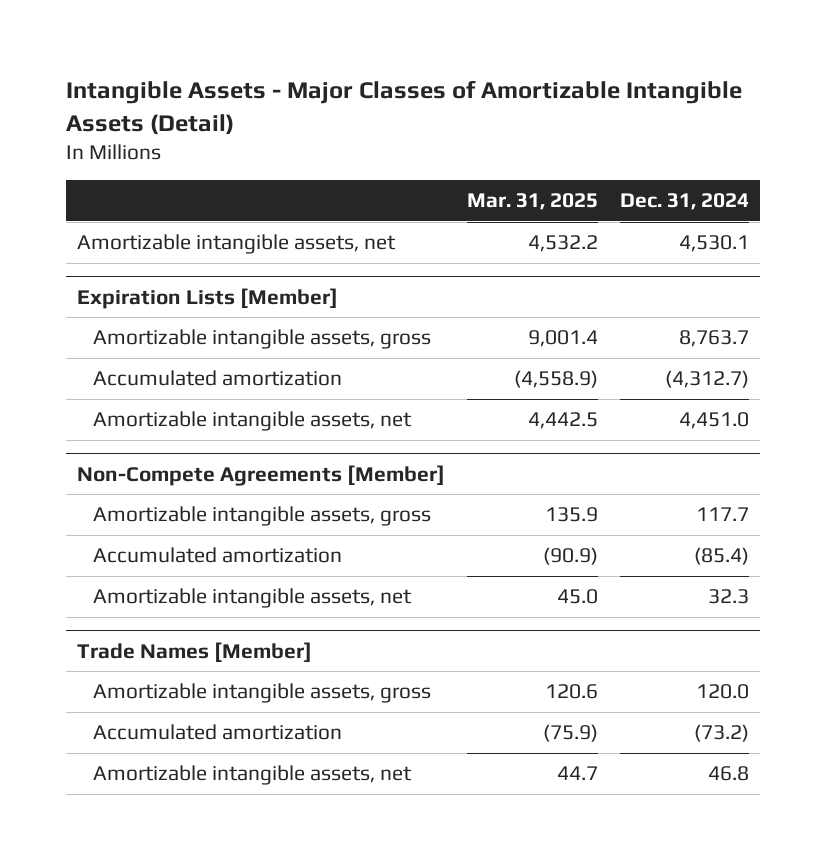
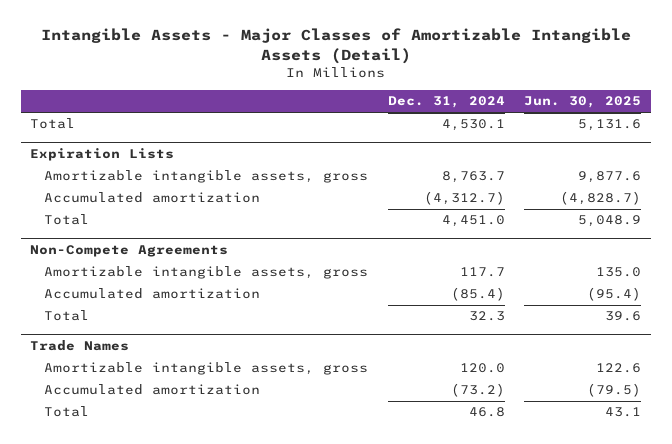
[466,192,598,210] Mar. 31, 2025 -> none
none -> [524,96,642,109] Jun. 30, 2025
[76,234,396,255] Amortizable intangible assets, net -> [30,118,76,130] Total
[76,287,338,309] Expiration Lists [Member] -> [30,148,175,162] Expiration Lists
[93,411,413,432] Amortizable intangible assets, net -> [43,214,89,226] Total
[76,464,445,486] Non-Compete Agreements [Member] -> [30,245,229,258] Non-Compete Agreements
[93,588,413,609] Amortizable intangible assets, net -> [43,310,89,322] Total
[76,641,312,662] Trade Names [Member] -> [30,340,130,352] Trade Names
[93,765,413,786] Amortizable intangible assets, net -> [43,406,89,418] Total

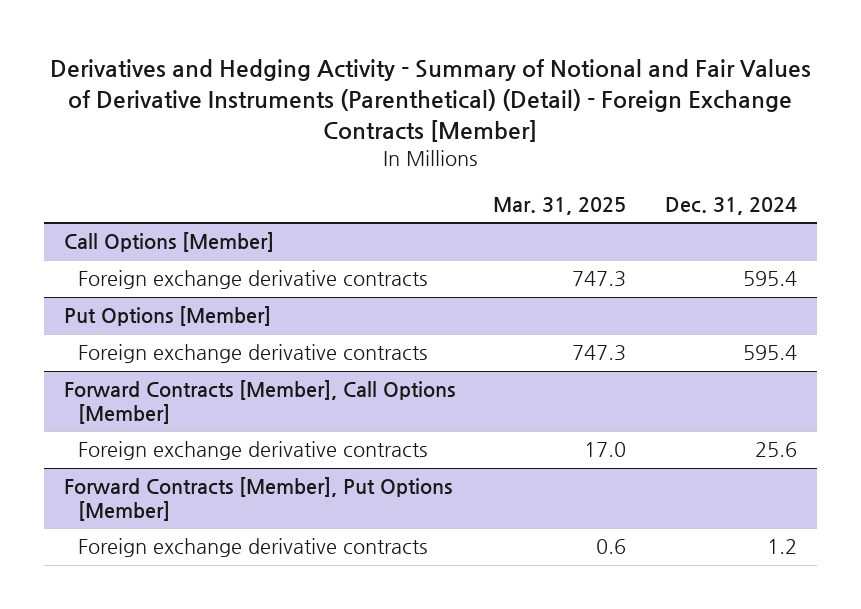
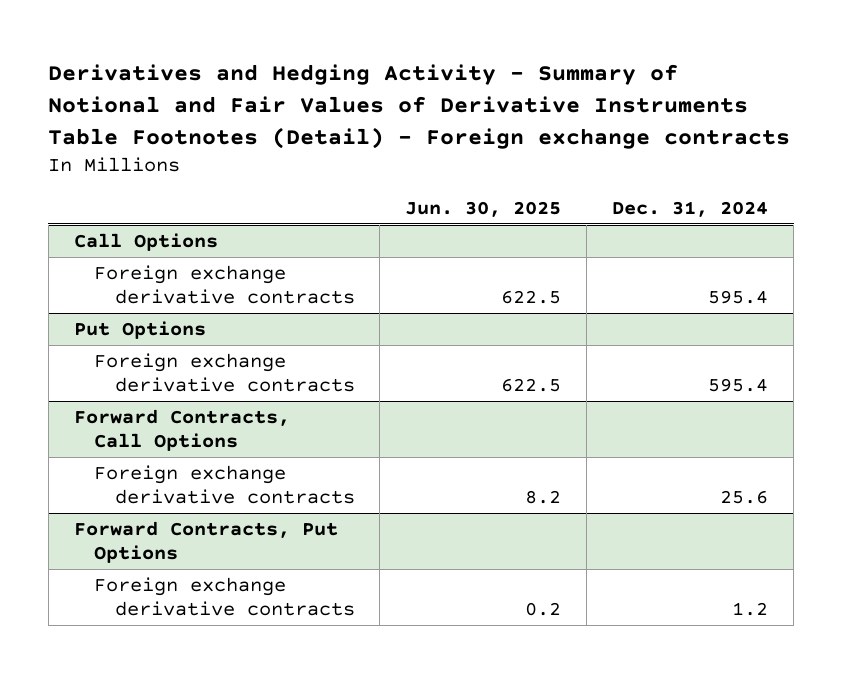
[50,58,812,143] Derivatives and Hedging Activity - Summary of Notional and Fair Values of Derivative Instruments (Parenthetical) (Detail) - Foreign Exchange Contracts [Member] -> [48,63,791,149] Derivatives and Hedging Activity - Summary of Notional and Fair Values of Derivative Instruments Table Footnotes (Detail) - Foreign exchange contracts
[493,196,627,215] Mar. 31, 2025 -> none
none -> [405,200,562,217] Jun. 30, 2025
[63,232,274,253] Call Options [Member] -> [73,233,218,252] Call Options
[63,306,271,327] Put Options [Member] -> [73,321,206,340] Put Options
[63,380,455,424] Forward Contracts [Member], Call Options [Member] -> [73,409,290,451] Forward Contracts, Call Options
[63,477,452,521] Forward Contracts [Member], Put Options [Member] -> [73,521,338,563] Forward Contracts, Put Options

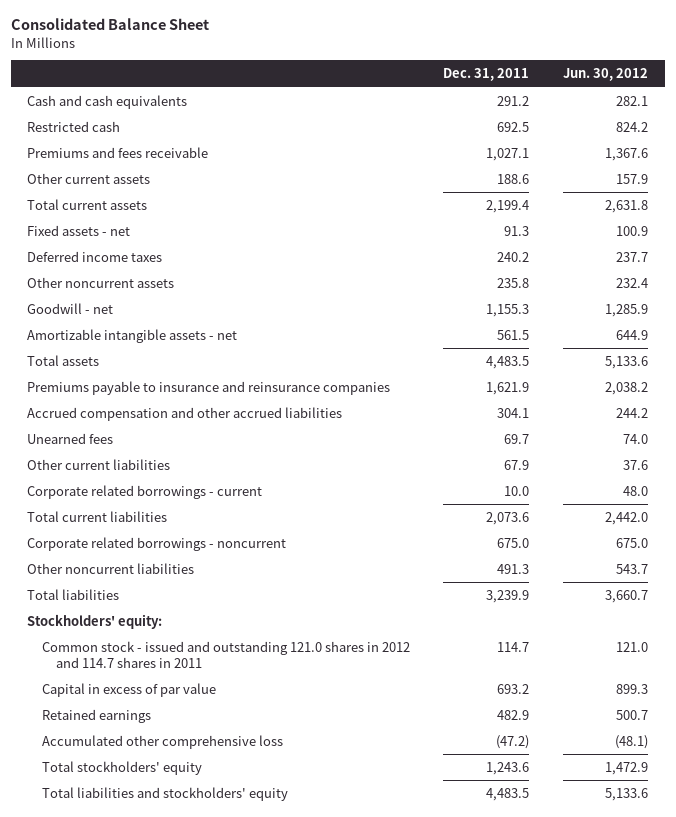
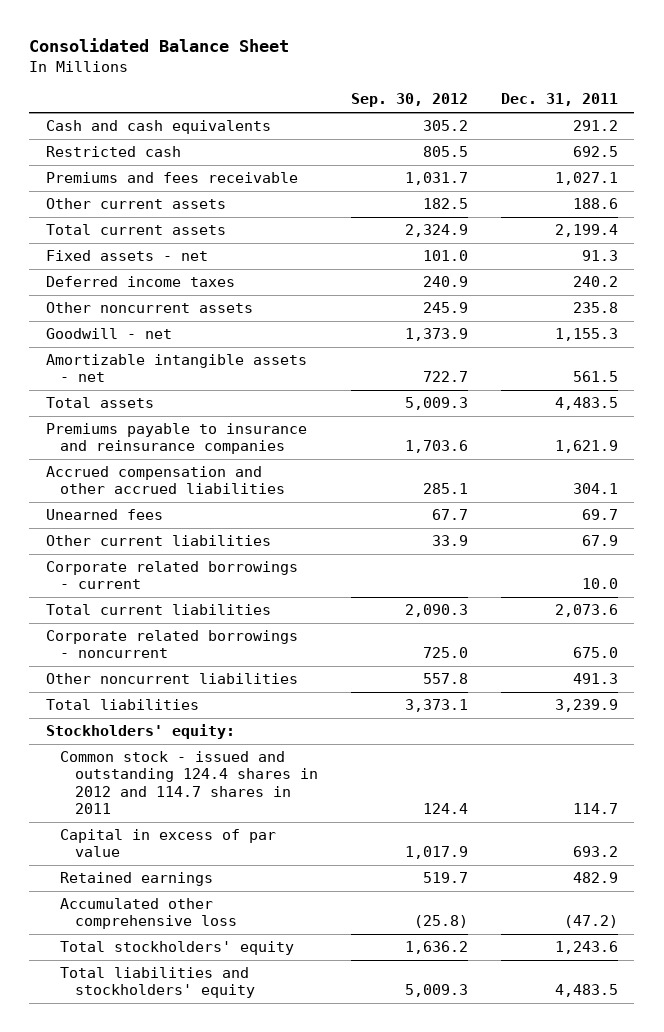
[563,68,649,82] Jun. 30, 2012 -> none
none -> [350,93,468,108] Sep. 30, 2012
[41,640,410,668] Common stock - issued and outstanding 121.0 shares in 2012 and 114.7 shares in 2011 -> [60,751,319,815] Common stock - issued and outstanding 124.4 shares in 2012 and 114.7 shares in 2011

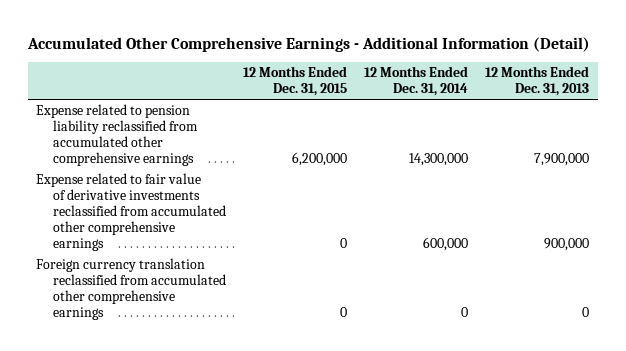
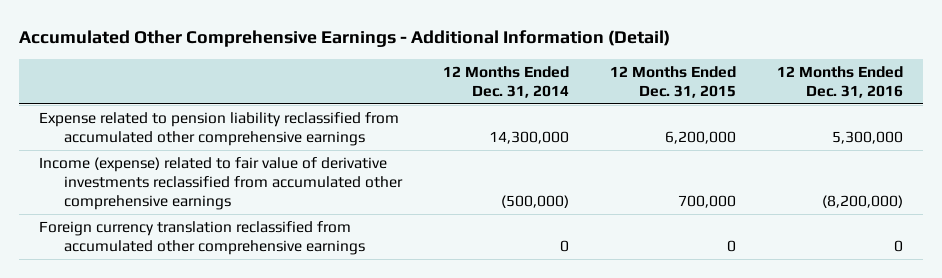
[485,66,590,97] 12 Months Ended Dec. 31, 2013 -> none
none -> [776,65,903,98] 12 Months Ended Dec. 31, 2016
[36,173,227,252] Expense related to fair value of derivative investments reclassified from accumulated other comprehensive earnings -> [39,157,404,211] Income (expense) related to fair value of derivative investments reclassified from accumulated other comprehensive earnings
[340,238,348,249] 0 -> [677,195,736,209] 700,000
[423,237,469,252] 600,000 -> [500,195,569,209] (500,000)

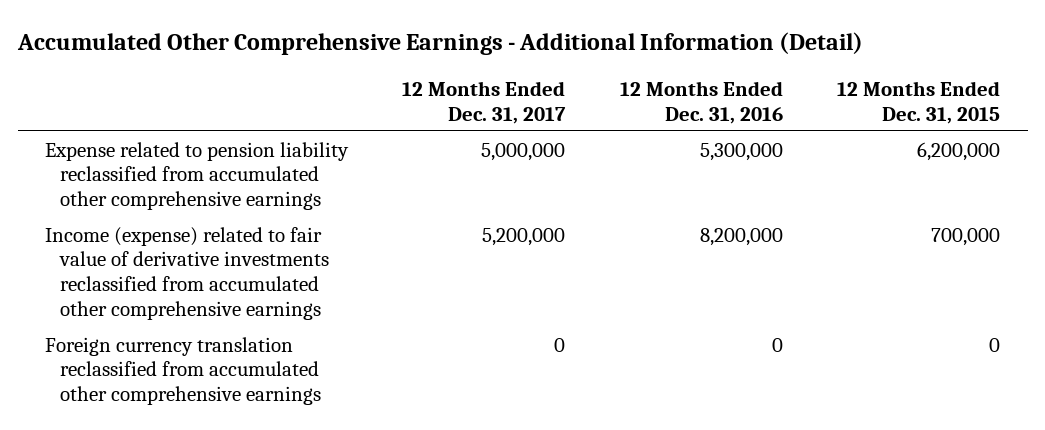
[442,65,569,98] 12 Months Ended Dec. 31, 2014 -> none
none -> [402,80,567,124] 12 Months Ended Dec. 31, 2017
[821,195,903,209] (8,200,000) -> [699,227,783,246] 8,200,000

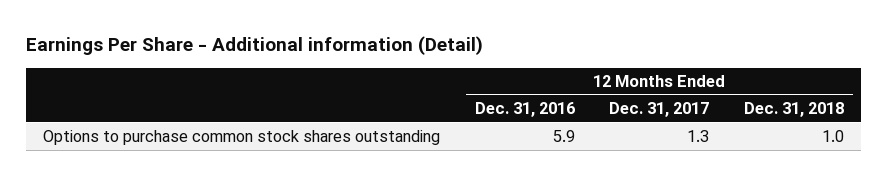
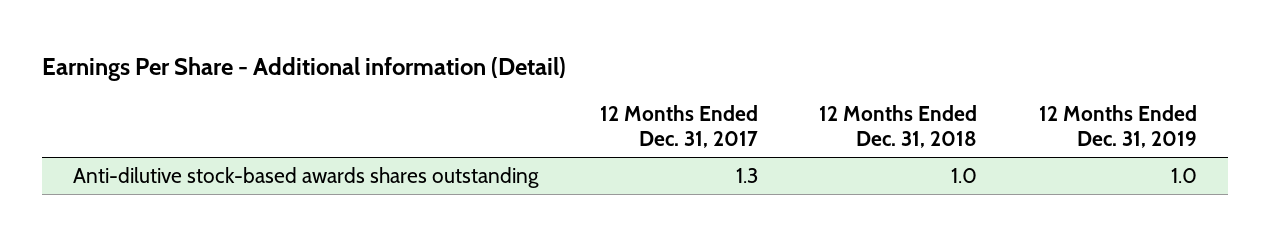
[474,102,575,118] Dec. 31, 2016 -> none
none -> [1039,104,1198,149] 12 Months Ended Dec. 31, 2019
[43,130,441,146] Options to purchase common stock shares outstanding -> [73,167,540,189] Anti-dilutive stock-based awards shares outstanding

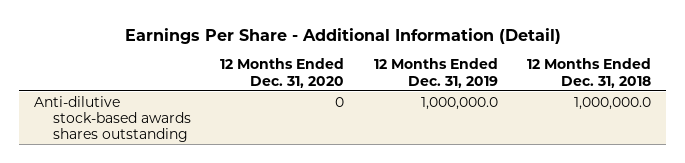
[42,56,567,81] Earnings Per Share - Additional information (Detail) -> [124,27,561,44] Earnings Per Share - Additional Information (Detail)
[599,104,758,149] 12 Months Ended Dec. 31, 2017 -> none
none -> [220,58,345,88] 12 Months Ended Dec. 31, 2020
[951,168,978,184] 1.0 -> [574,96,652,110] 1,000,000.0
[1171,168,1198,184] 1.0 -> [420,96,498,110] 1,000,000.0

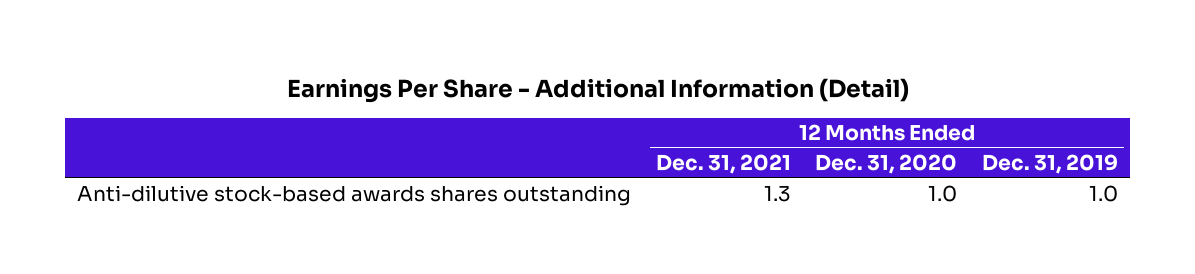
[527,58,652,88] 12 Months Ended Dec. 31, 2018 -> none
none -> [655,154,791,175] Dec. 31, 2021
[335,96,345,107] 0 -> [928,185,958,203] 1.0
[420,96,498,110] 1,000,000.0 -> [1088,185,1118,203] 1.0

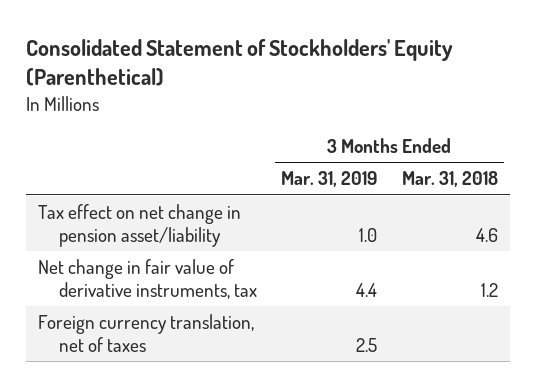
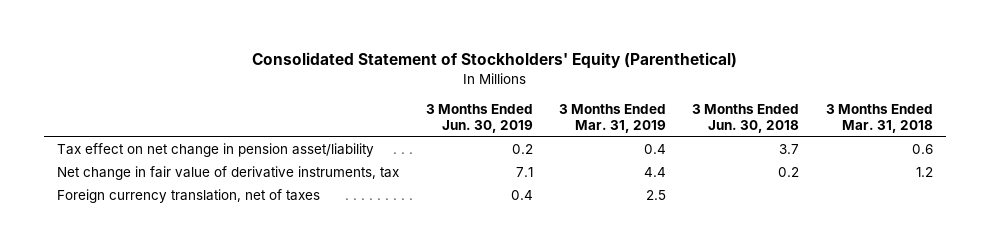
none -> [425,103,533,134] 3 Months Ended Jun. 30, 2019
none -> [692,103,800,134] 3 Months Ended Jun. 30, 2018
[359,228,378,243] 1.0 -> [644,144,667,155] 0.4
[475,228,498,243] 4.6 -> [911,144,933,155] 0.6

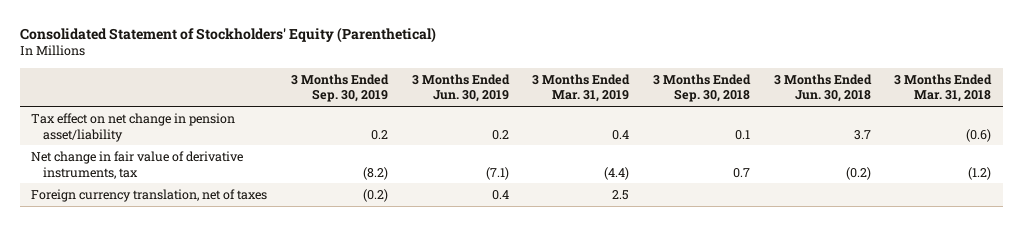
none -> [291,73,390,103] 3 Months Ended Sep. 30, 2019
none -> [652,73,751,103] 3 Months Ended Sep. 30, 2018
[911,144,933,155] 0.6 -> [966,128,992,142] (0.6)
[515,167,533,178] 7.1 -> [485,166,509,180] (7.1)
[644,167,667,178] 4.4 -> [604,166,630,180] (4.4)
[778,167,800,178] 0.2 -> [845,166,871,180] (0.2)
[915,167,933,178] 1.2 -> [968,166,992,180] (1.2)

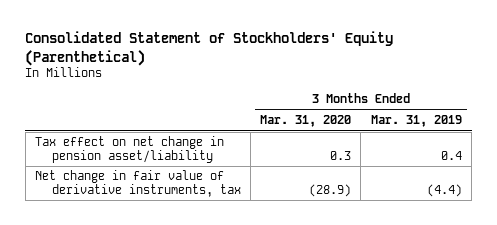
[291,73,390,103] 3 Months Ended Sep. 30, 2019 -> none
[411,73,510,103] 3 Months Ended Jun. 30, 2019 -> none
[652,73,751,103] 3 Months Ended Sep. 30, 2018 -> none
[773,73,872,103] 3 Months Ended Jun. 30, 2018 -> none
[894,73,993,103] 3 Months Ended Mar. 31, 2018 -> none
none -> [260,115,352,128] Mar. 31, 2020
[31,188,268,202] Foreign currency translation, net of taxes -> none

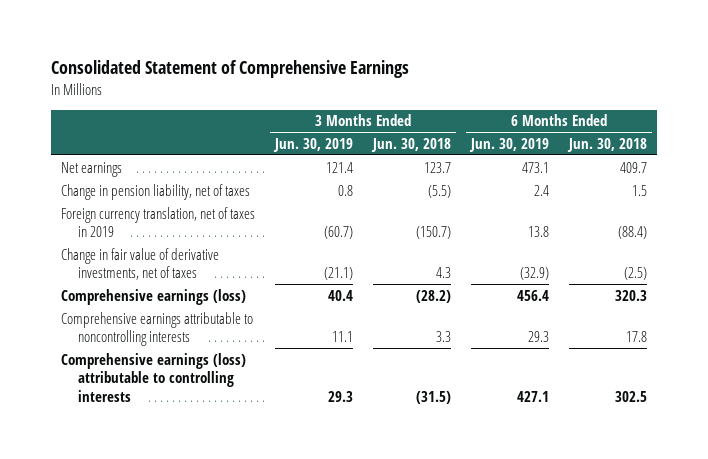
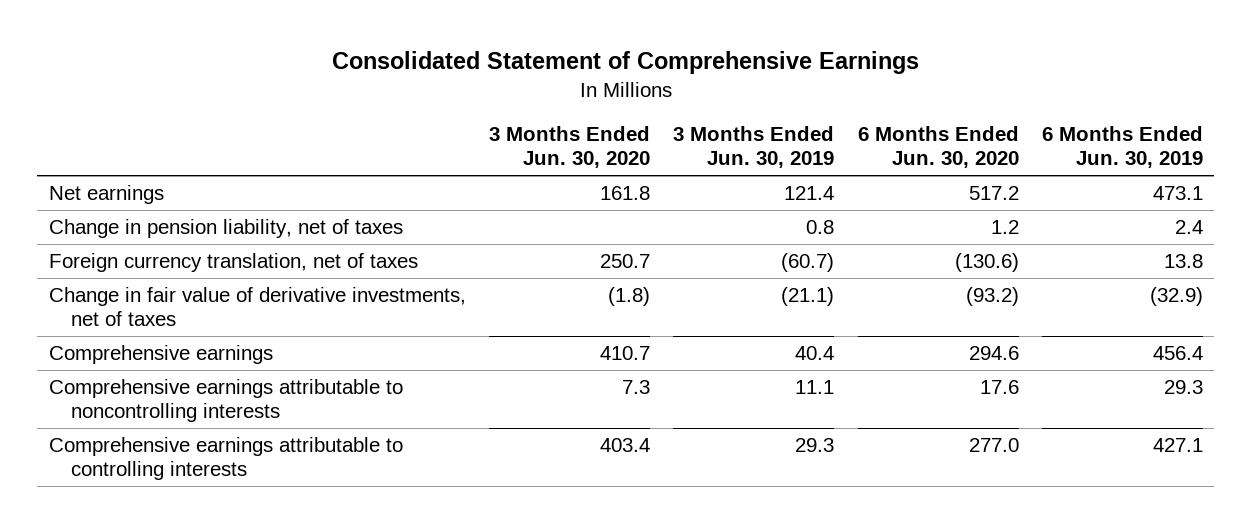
[370,138,451,153] Jun. 30, 2018 -> none
[567,138,648,153] Jun. 30, 2018 -> none
none -> [489,126,651,168] 3 Months Ended Jun. 30, 2020
none -> [857,126,1019,168] 6 Months Ended Jun. 30, 2020
[60,206,255,238] Foreign currency translation, net of taxes in 2019 -> [49,253,419,273] Foreign currency translation, net of taxes
[60,288,246,305] Comprehensive earnings (loss) -> [49,345,274,365] Comprehensive earnings
[60,352,246,402] Comprehensive earnings (loss) attributable to controlling interests -> [49,437,404,480] Comprehensive earnings attributable to controlling interests

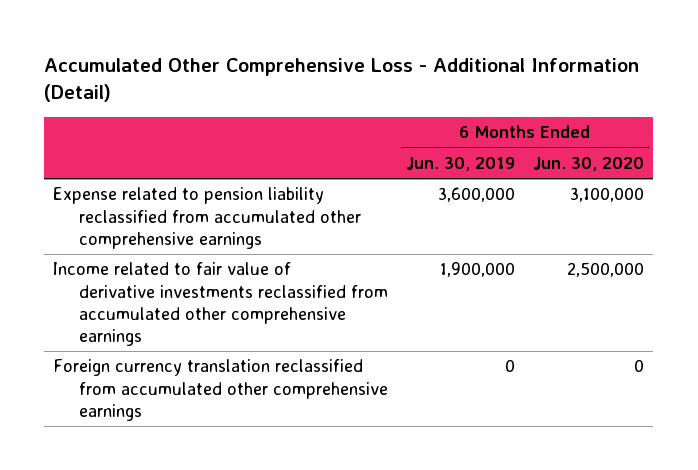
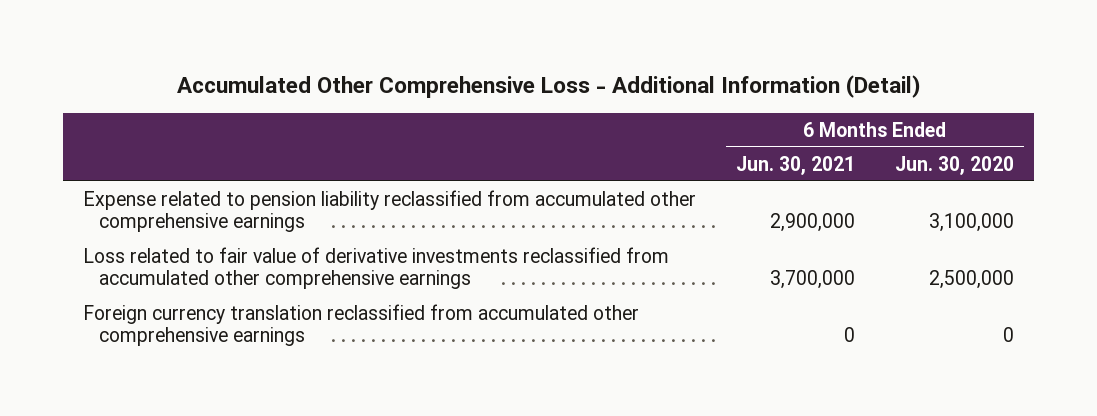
[405,156,515,171] Jun. 30, 2019 -> none
none -> [736,155,856,175] Jun. 30, 2021
[53,262,388,347] Income related to fair value of derivative investments reclassified from accumulated other comprehensive earnings -> [82,247,669,290] Loss related to fair value of derivative investments reclassified from accumulated other comprehensive earnings

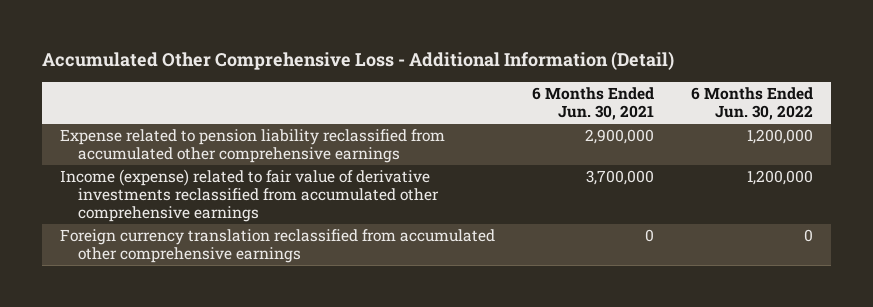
[895,155,1015,175] Jun. 30, 2020 -> none
none -> [691,87,814,121] 6 Months Ended Jun. 30, 2022
[82,247,669,290] Loss related to fair value of derivative investments reclassified from accumulated other comprehensive earnings -> [60,169,440,223] Income (expense) related to fair value of derivative investments reclassified from accumulated other comprehensive earnings

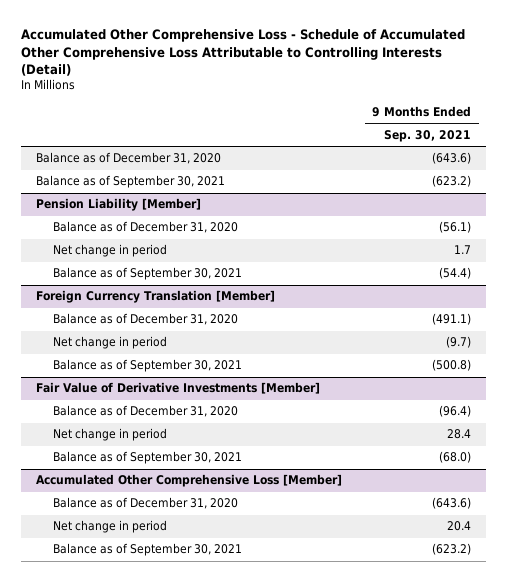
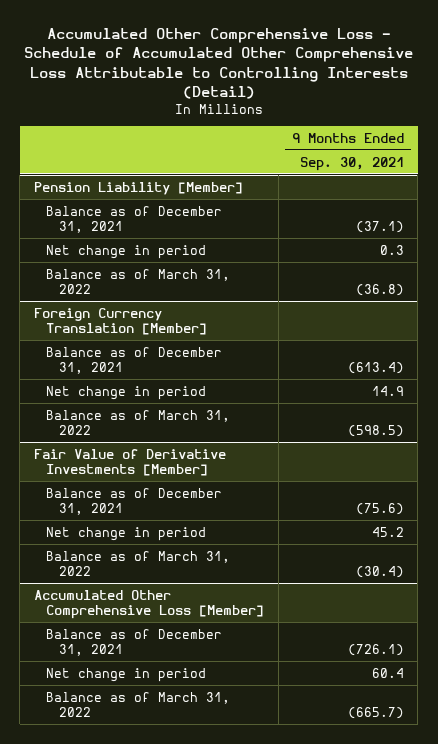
[36,152,222,165] Balance as of December 31, 2020 -> none
[36,175,226,189] Balance as of September 30, 2021 -> none
[52,221,238,234] Balance as of December 31, 2020 -> [46,205,223,234] Balance as of December 31, 2021
[439,221,472,234] (56.1) -> [355,221,404,234] (37.1)
[454,245,472,255] 1.7 -> [379,244,404,255] 0.3
[52,267,242,281] Balance as of September 30, 2021 -> [46,268,231,295] Balance as of March 31, 2022
[439,267,472,280] (54.4) -> [355,284,404,297] (36.8)
[52,313,238,326] Balance as of December 31, 2020 -> [46,346,223,375] Balance as of December 31, 2021
[432,313,472,326] (491.1) -> [347,362,404,375] (613.4)
[446,336,472,349] (9.7) -> [371,385,404,396] 14.9
[52,359,242,373] Balance as of September 30, 2021 -> [46,409,231,436] Balance as of March 31, 2022
[432,359,472,372] (500.8) -> [347,425,404,438] (598.5)
[52,405,238,418] Balance as of December 31, 2020 -> [46,487,223,516] Balance as of December 31, 2021
[439,405,472,418] (96.4) -> [355,503,404,516] (75.6)
[447,429,472,440] 28.4 -> [371,526,404,537] 45.2
[52,451,242,465] Balance as of September 30, 2021 -> [46,550,231,577] Balance as of March 31, 2022
[439,451,472,464] (68.0) -> [355,566,404,579] (30.4)
[52,497,238,510] Balance as of December 31, 2020 -> [46,628,223,657] Balance as of December 31, 2021
[432,497,472,510] (643.6) -> [347,644,404,657] (726.1)
[447,521,472,532] 20.4 -> [371,667,404,678] 60.4
[52,543,242,557] Balance as of September 30, 2021 -> [46,691,231,718] Balance as of March 31, 2022
[432,543,472,556] (623.2) -> [347,707,404,720] (665.7)

